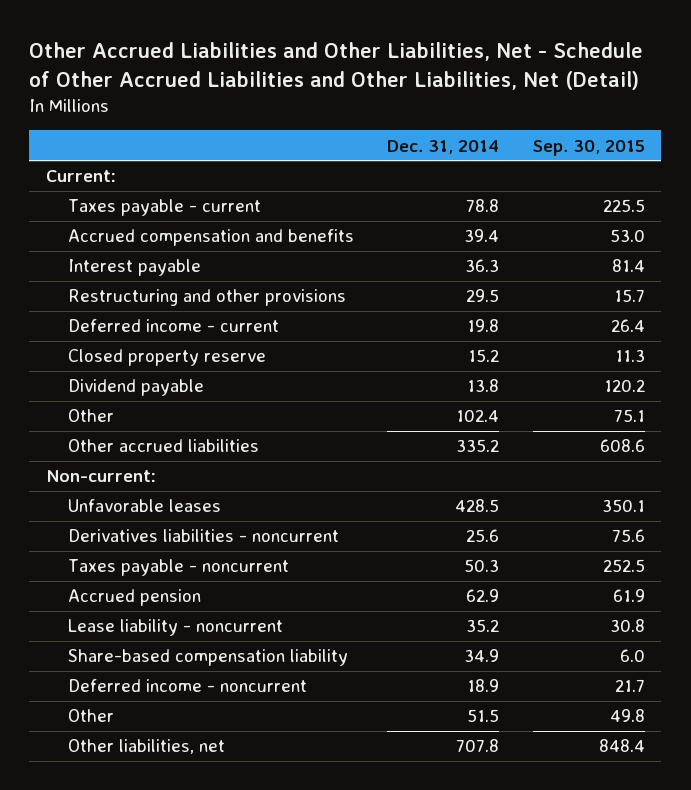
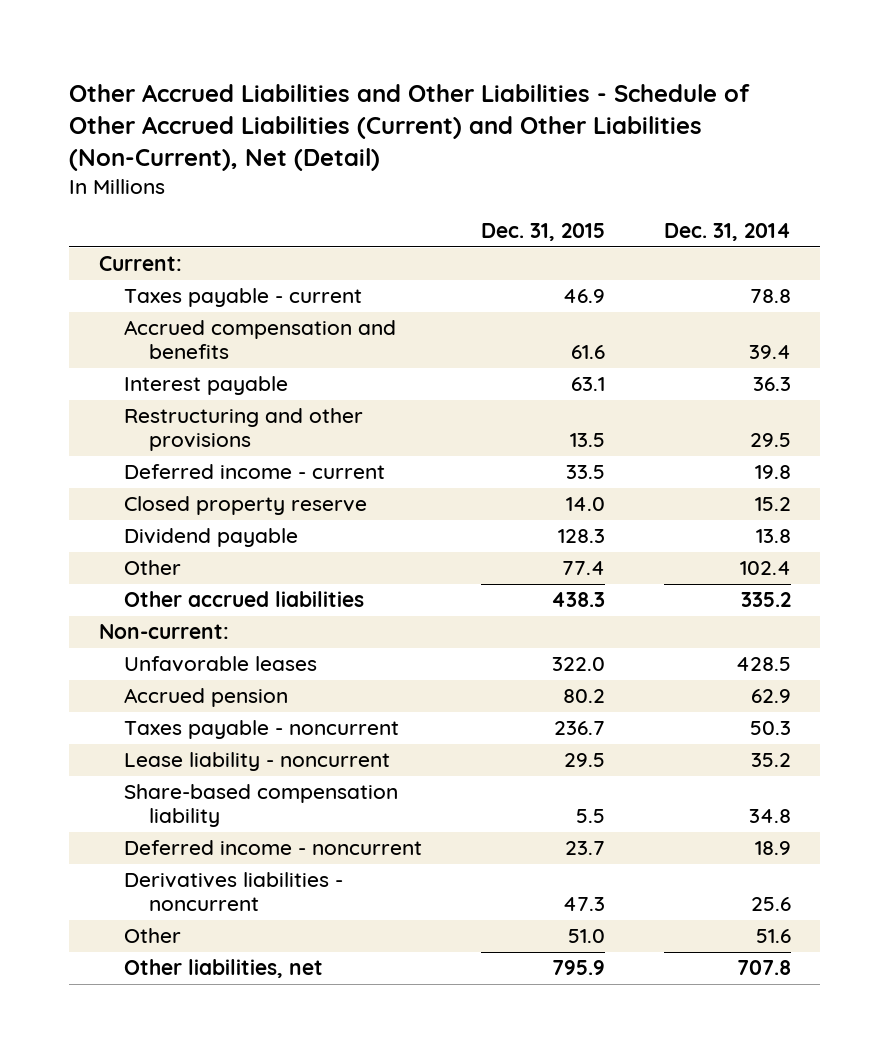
[29,41,644,90] Other Accrued Liabilities and Other Liabilities, Net - Schedule of Other Accrued Liabilities and Other Liabilities, Net (Detail) -> [69,83,751,172] Other Accrued Liabilities and Other Liabilities - Schedule of Other Accrued Liabilities (Current) and Other Liabilities (Non-Current), Net (Detail)
[532,139,645,156] Sep. 30, 2015 -> none
none -> [480,223,605,242] Dec. 31, 2015
[67,559,289,577] Taxes payable - noncurrent -> [123,720,399,740] Taxes payable - noncurrent
[464,649,500,663] 34.9 -> [748,809,791,824] 34.8
[67,529,339,543] Derivatives liabilities - noncurrent -> [123,872,343,912] Derivatives liabilities - noncurrent
[467,709,500,723] 51.5 -> [755,929,791,944] 51.6

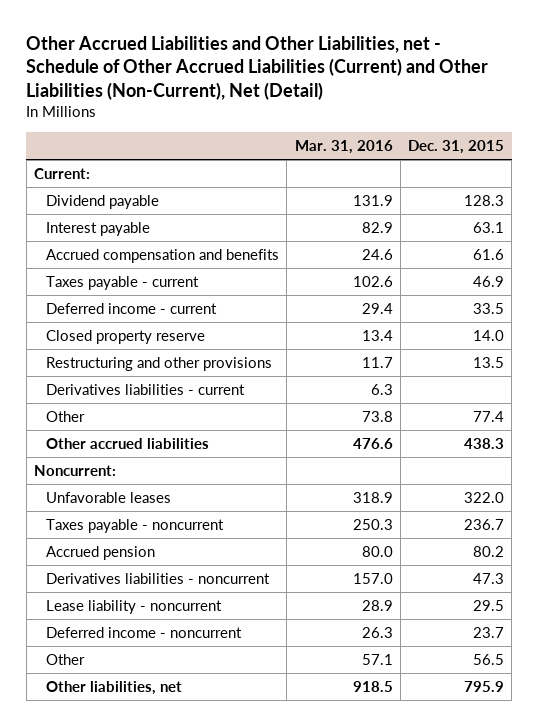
[69,83,751,172] Other Accrued Liabilities and Other Liabilities - Schedule of Other Accrued Liabilities (Current) and Other Liabilities (Non-Current), Net (Detail) -> [26,35,489,100] Other Accrued Liabilities and Other Liabilities, net - Schedule of Other Accrued Liabilities (Current) and Other Liabilities (Non-Current), Net (Detail)
[663,223,791,242] Dec. 31, 2014 -> none
none -> [294,140,393,155] Mar. 31, 2016
[123,528,298,548] Dividend payable -> [46,194,160,209] Dividend payable
[123,320,396,360] Accrued compensation and benefits -> [46,248,280,263] Accrued compensation and benefits
[123,288,362,308] Taxes payable - current -> [46,275,200,290] Taxes payable - current
[123,408,363,452] Restructuring and other provisions -> [46,356,273,371] Restructuring and other provisions
none -> [46,383,246,395] Derivatives liabilities - current
[98,624,229,640] Non-current: -> [33,464,116,476] Noncurrent:
[123,688,288,708] Accrued pension -> [46,545,156,560] Accrued pension
[123,872,343,912] Derivatives liabilities - noncurrent -> [46,572,271,584] Derivatives liabilities - noncurrent
[123,784,398,828] Share-based compensation liability -> none
[567,929,605,944] 51.0 -> [473,653,505,665] 56.5

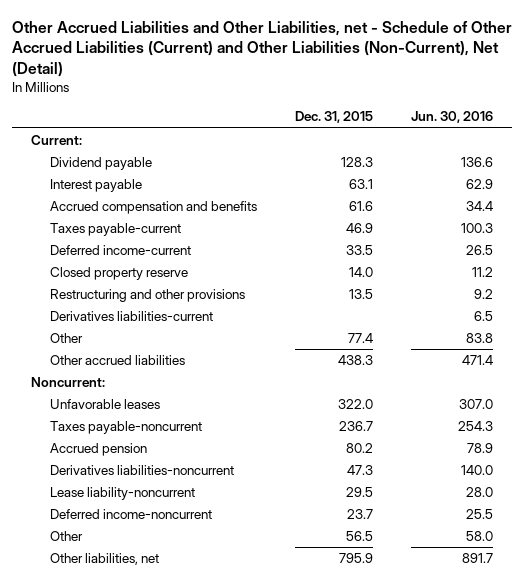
[294,140,393,155] Mar. 31, 2016 -> none
none -> [411,111,494,124] Jun. 30, 2016
[46,275,200,290] Taxes payable - current -> [50,223,182,237] Taxes payable-current
[46,302,218,314] Deferred income - current -> [50,245,192,256] Deferred income-current
[46,383,246,395] Derivatives liabilities - current -> [50,311,214,322] Derivatives liabilities-current
[46,518,225,533] Taxes payable - noncurrent -> [50,421,203,435] Taxes payable-noncurrent
[46,572,271,584] Derivatives liabilities - noncurrent -> [50,465,235,476] Derivatives liabilities-noncurrent
[46,599,223,614] Lease liability - noncurrent -> [50,487,196,501] Lease liability-noncurrent
[46,626,243,638] Deferred income - noncurrent -> [50,509,213,520] Deferred income-noncurrent

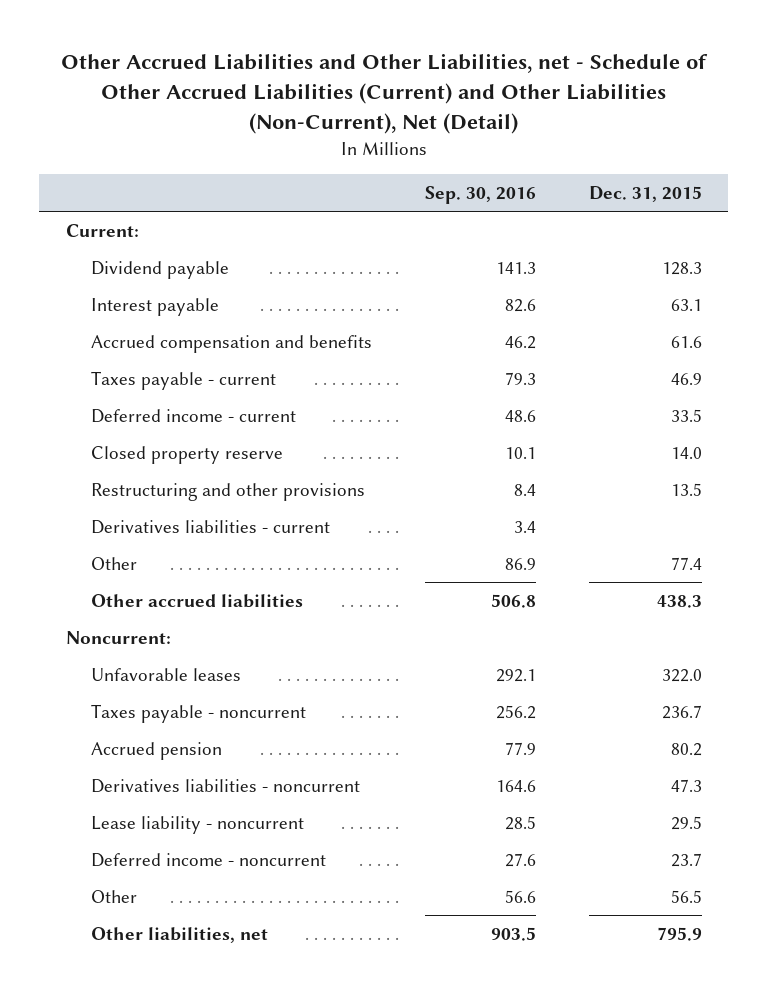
[411,111,494,124] Jun. 30, 2016 -> none
none -> [424,185,536,204] Sep. 30, 2016
[50,223,182,237] Taxes payable-current -> [91,370,277,390] Taxes payable - current
[50,245,192,256] Deferred income-current -> [91,408,297,423] Deferred income - current
[50,311,214,322] Derivatives liabilities-current -> [91,519,331,534] Derivatives liabilities - current
[50,421,203,435] Taxes payable-noncurrent -> [91,703,307,723] Taxes payable - noncurrent
[50,465,235,476] Derivatives liabilities-noncurrent -> [91,778,361,793] Derivatives liabilities - noncurrent
[50,487,196,501] Lease liability-noncurrent -> [91,815,305,834] Lease liability - noncurrent
[50,509,213,520] Deferred income-noncurrent -> [91,852,327,867] Deferred income - noncurrent

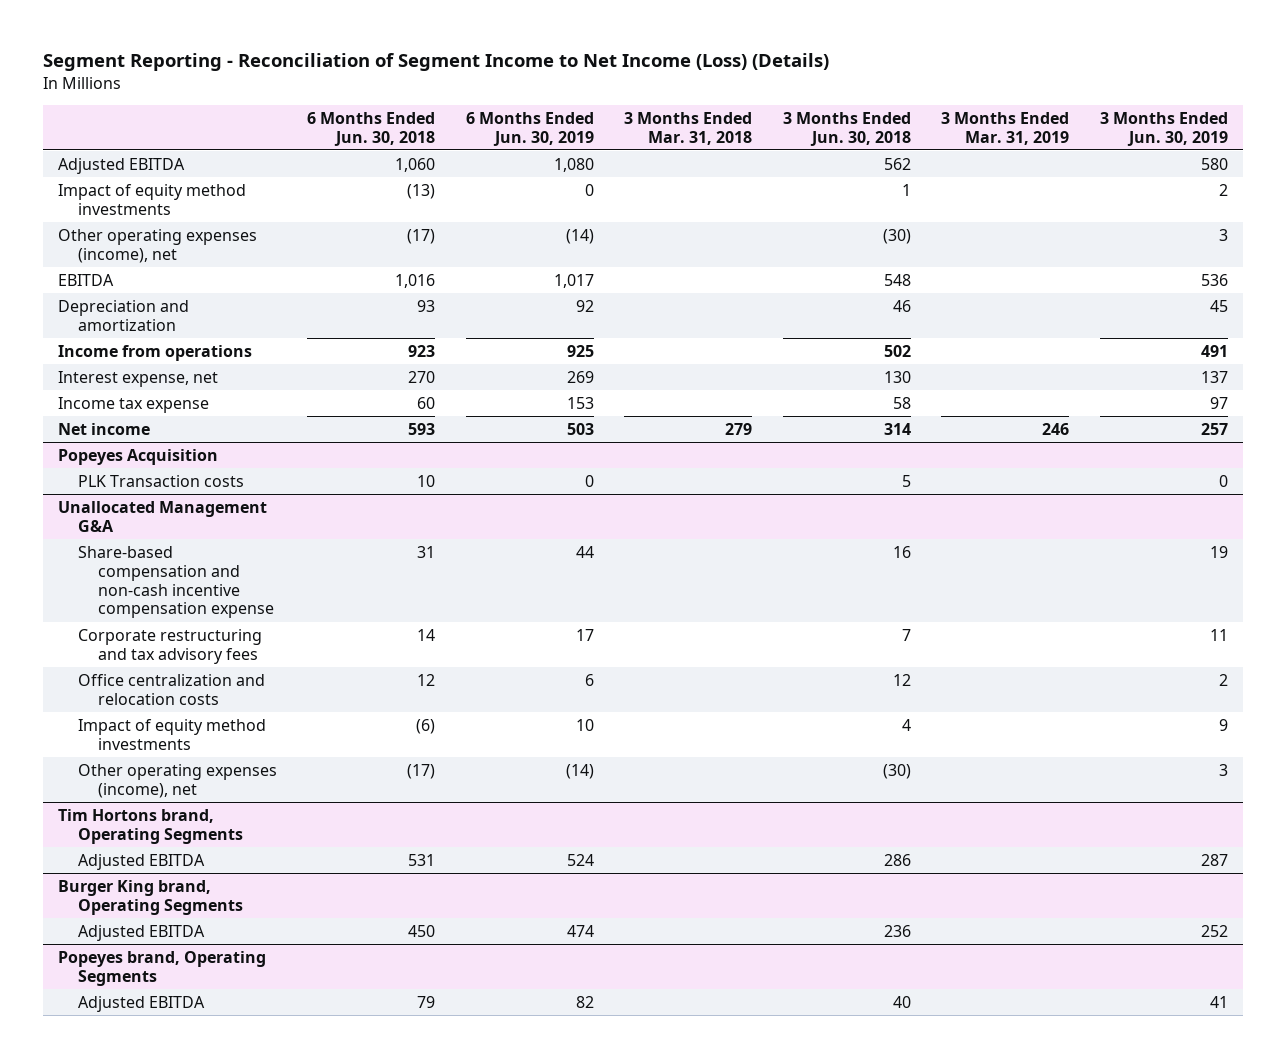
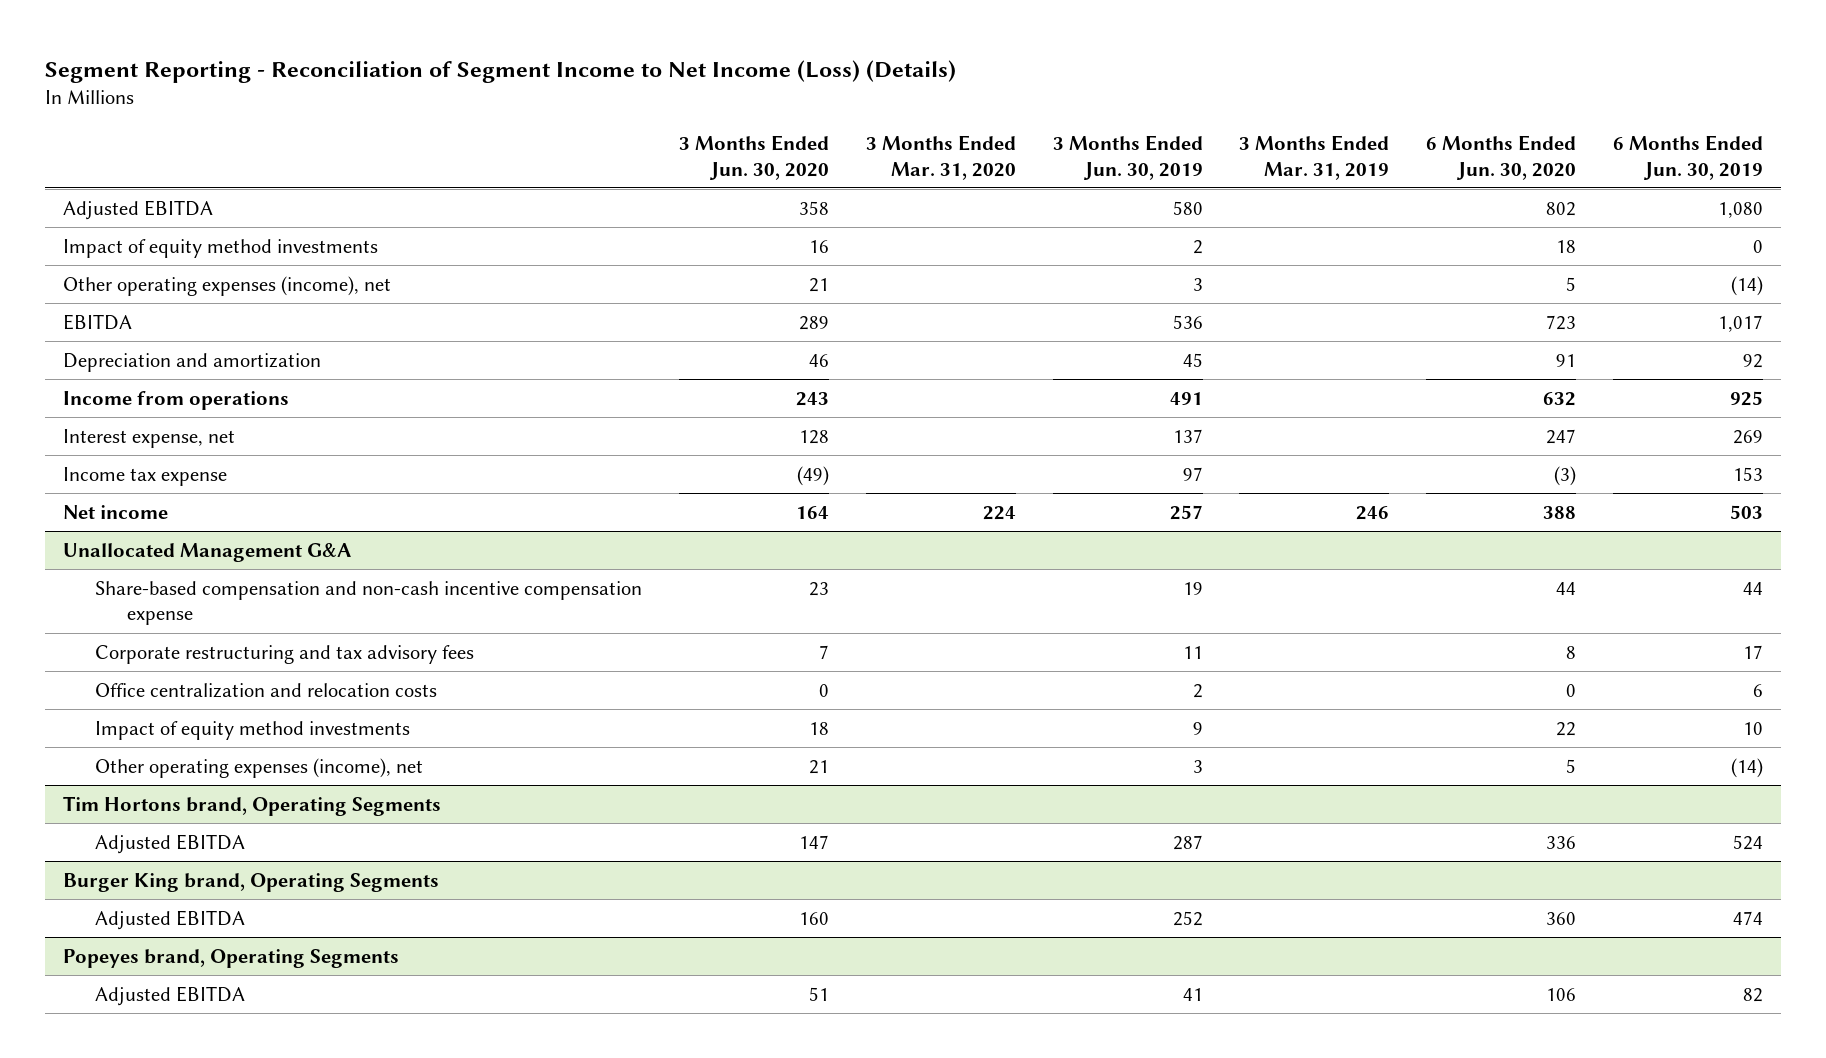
[307,111,436,146] 6 Months Ended Jun. 30, 2018 -> none
[624,111,753,145] 3 Months Ended Mar. 31, 2018 -> none
[782,111,911,146] 3 Months Ended Jun. 30, 2018 -> none
none -> [679,134,830,180] 3 Months Ended Jun. 30, 2020
none -> [865,134,1016,180] 3 Months Ended Mar. 31, 2020
none -> [1426,134,1577,180] 6 Months Ended Jun. 30, 2020
[57,448,218,465] Popeyes Acquisition -> none
[77,474,244,487] PLK Transaction costs -> none

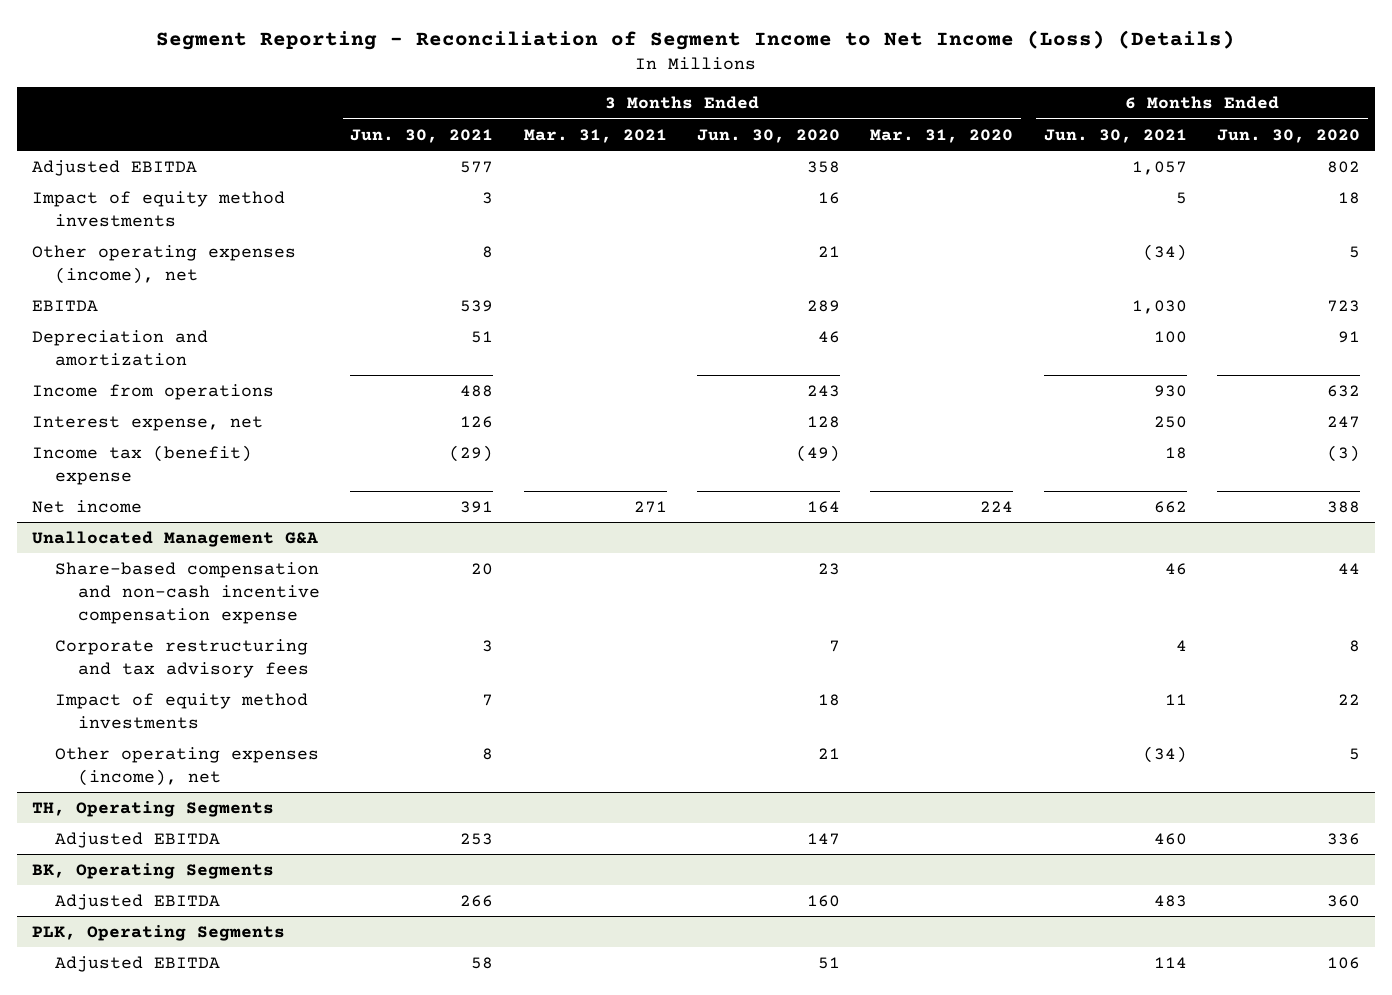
[1052,134,1203,180] 3 Months Ended Jun. 30, 2019 -> none
[1239,134,1390,180] 3 Months Ended Mar. 31, 2019 -> none
[1613,134,1764,180] 6 Months Ended Jun. 30, 2019 -> none
none -> [350,128,494,143] Jun. 30, 2021
none -> [523,128,667,143] Mar. 31, 2021
none -> [1043,128,1187,143] Jun. 30, 2021
[63,466,228,486] Income tax expense -> [32,444,253,485] Income tax (benefit) expense
[95,682,438,698] Office centralization and relocation costs -> none
[63,795,442,816] Tim Hortons brand, Operating Segments -> none
none -> [32,800,275,817] TH, Operating Segments
[63,872,440,892] Burger King brand, Operating Segments -> none
none -> [32,862,275,879] BK, Operating Segments
[63,948,400,968] Popeyes brand, Operating Segments -> none
none -> [32,924,286,941] PLK, Operating Segments

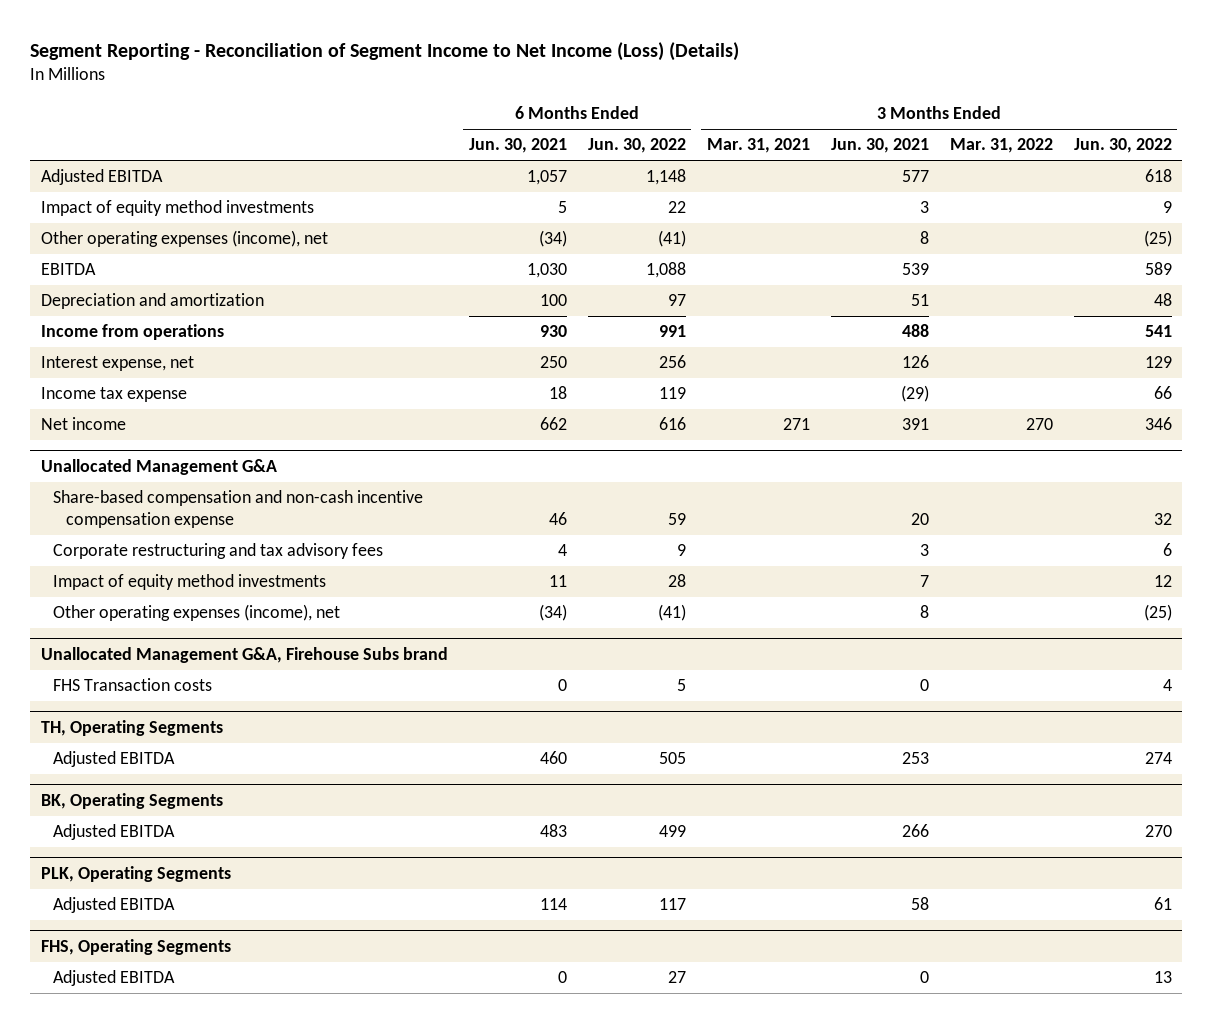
[696,128,840,143] Jun. 30, 2020 -> none
[870,128,1014,143] Mar. 31, 2020 -> none
[1216,128,1360,143] Jun. 30, 2020 -> none
none -> [587,138,686,154] Jun. 30, 2022
none -> [949,138,1053,154] Mar. 31, 2022
none -> [1073,138,1172,154] Jun. 30, 2022
[32,444,253,485] Income tax (benefit) expense -> [40,387,187,403] Income tax expense
none -> [40,646,448,663] Unallocated Management G&A, Firehouse Subs brand
none -> [53,678,213,692] FHS Transaction costs
none -> [40,938,231,955] FHS, Operating Segments
none -> [53,970,176,987] Adjusted EBITDA

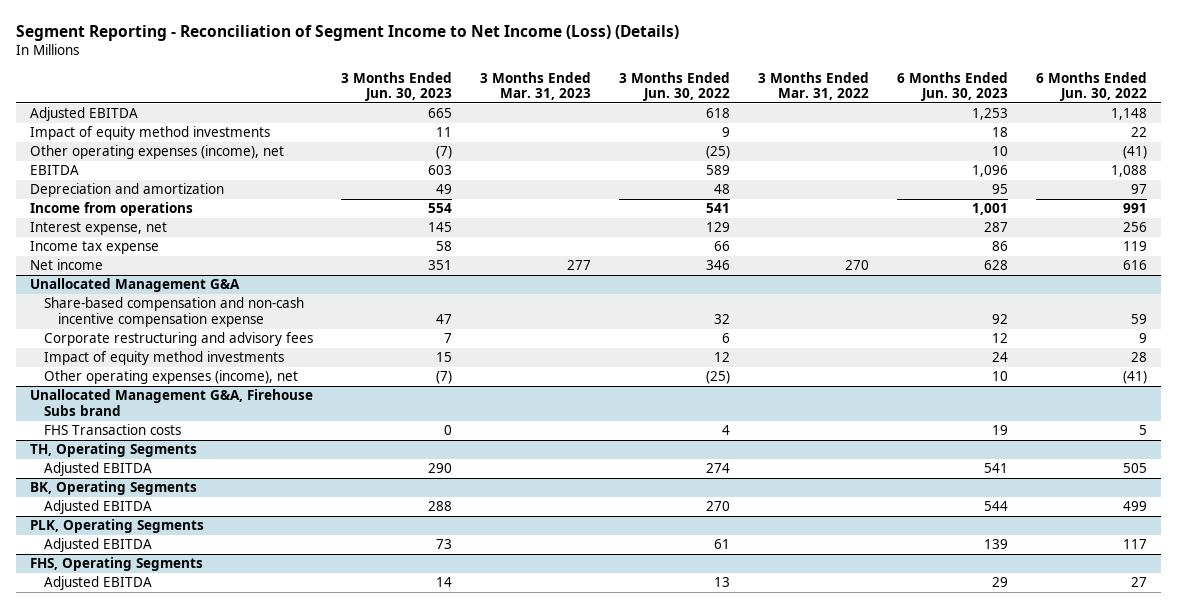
[468,138,567,154] Jun. 30, 2021 -> none
[706,138,810,154] Mar. 31, 2021 -> none
[830,138,929,154] Jun. 30, 2021 -> none
none -> [341,71,453,102] 3 Months Ended Jun. 30, 2023
none -> [480,71,592,101] 3 Months Ended Mar. 31, 2023
none -> [896,71,1008,102] 6 Months Ended Jun. 30, 2023
[53,543,384,560] Corporate restructuring and tax advisory fees -> [43,332,313,347] Corporate restructuring and advisory fees

